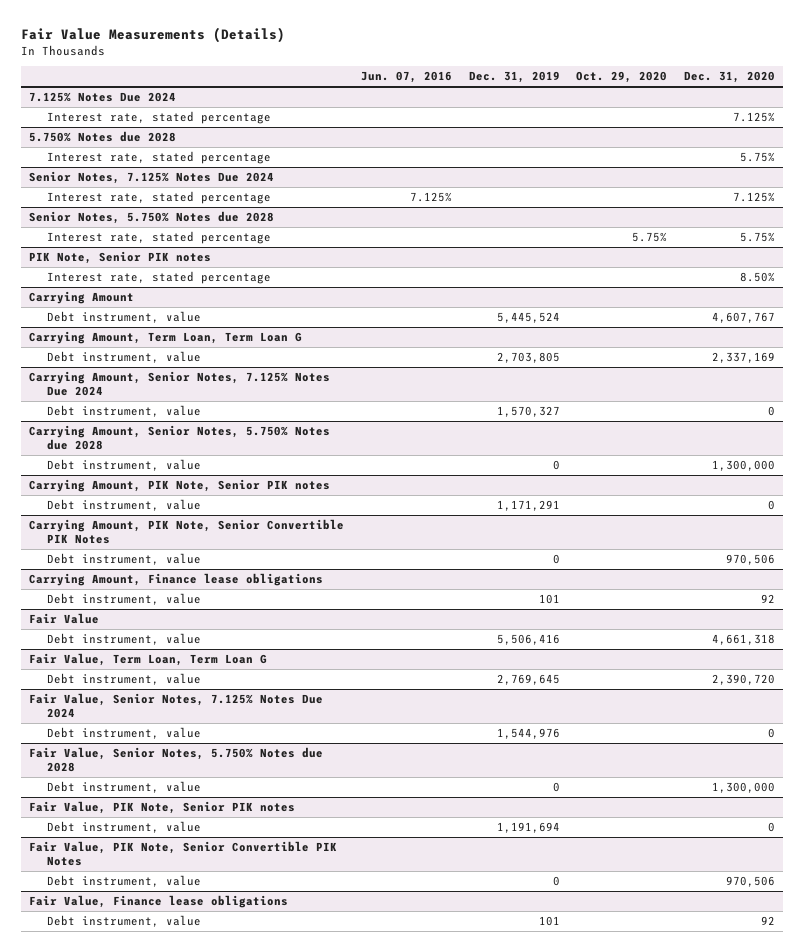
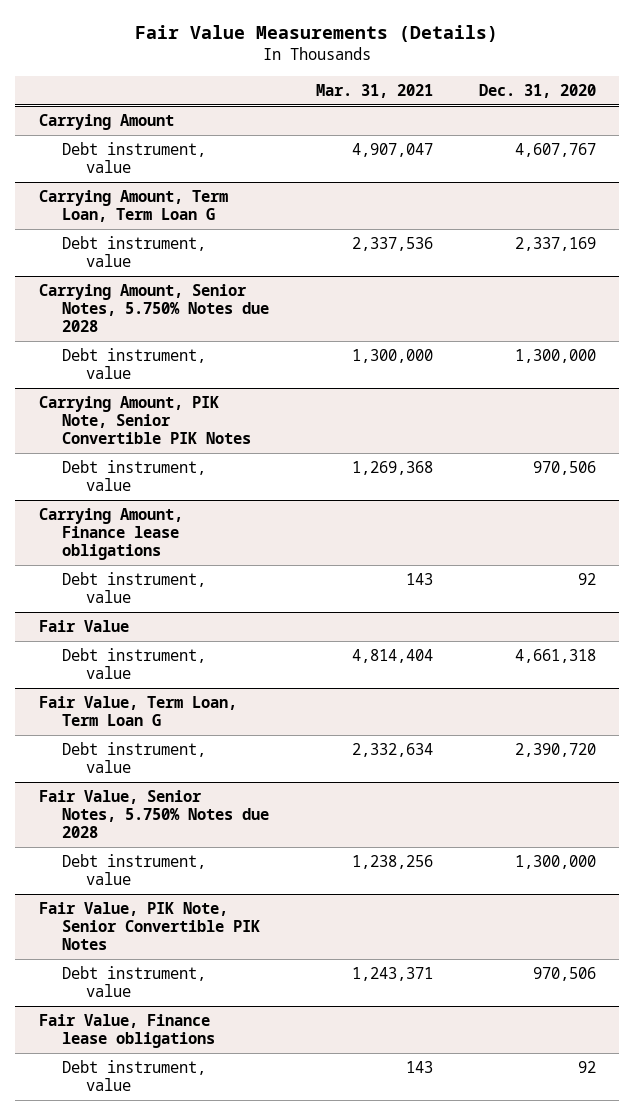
[360,71,452,84] Jun. 07, 2016 -> none
[468,71,560,84] Dec. 31, 2019 -> none
[576,71,668,84] Oct. 29, 2020 -> none
none -> [315,83,433,98] Mar. 31, 2021
[29,92,177,103] 7.125% Notes Due 2024 -> none
[47,111,272,125] Interest rate, stated percentage -> none
[29,131,177,143] 5.750% Notes due 2028 -> none
[47,151,272,165] Interest rate, stated percentage -> none
[29,171,275,185] Senior Notes, 7.125% Notes Due 2024 -> none
[47,191,272,205] Interest rate, stated percentage -> none
[29,211,275,225] Senior Notes, 5.750% Notes due 2028 -> none
[47,231,272,245] Interest rate, stated percentage -> none
[29,251,212,265] PIK Note, Senior PIK notes -> none
[47,271,272,285] Interest rate, stated percentage -> none
[29,371,331,396] Carrying Amount, Senior Notes, 7.125% Notes Due 2024 -> none
[47,405,202,418] Debt instrument, value -> none
[29,479,331,493] Carrying Amount, PIK Note, Senior PIK notes -> none
[47,499,202,512] Debt instrument, value -> none
[29,693,324,718] Fair Value, Senior Notes, 7.125% Notes Due 2024 -> none
[47,727,202,740] Debt instrument, value -> none
[29,801,296,815] Fair Value, PIK Note, Senior PIK notes -> none
[47,821,202,834] Debt instrument, value -> none

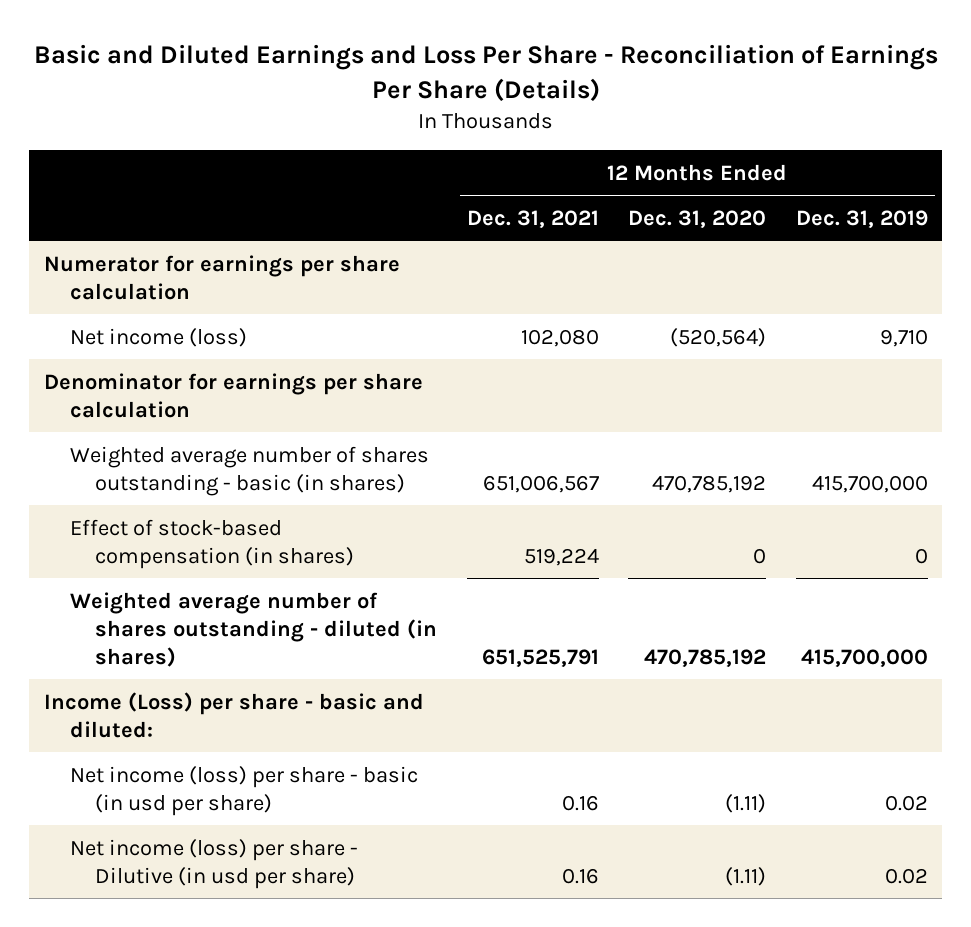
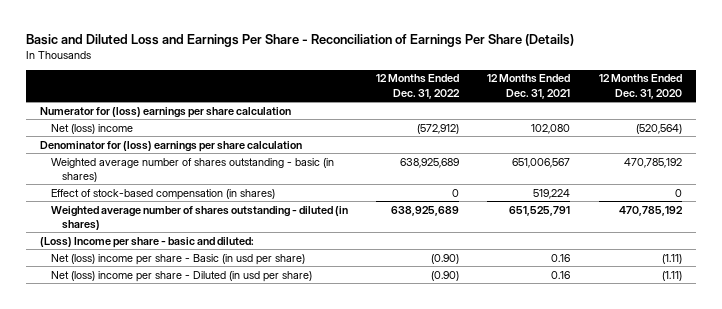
[33,44,938,102] Basic and Diluted Earnings and Loss Per Share - Reconciliation of Earnings Per Share (Details) -> [26,33,575,47] Basic and Diluted Loss and Earnings Per Share - Reconciliation of Earnings Per Share (Details)
[795,209,928,228] Dec. 31, 2019 -> none
none -> [376,74,461,99] 12 Months Ended Dec. 31, 2022
[43,254,400,300] Numerator for earnings per share calculation -> [40,106,292,118] Numerator for (loss) earnings per share calculation
[69,327,247,347] Net income (loss) -> [51,123,134,134] Net (loss) income
[43,372,423,418] Denominator for earnings per share calculation -> [40,140,303,152] Denominator for (loss) earnings per share calculation
[43,691,424,738] Income (Loss) per share - basic and diluted: -> [40,236,255,248] (Loss) Income per share - basic and diluted:
[69,765,418,816] Net income (loss) per share - basic (in usd per share) -> [51,253,306,265] Net (loss) income per share - Basic (in usd per share)
[69,838,358,889] Net income (loss) per share - Dilutive (in usd per share) -> [51,270,313,282] Net (loss) income per share - Diluted (in usd per share)

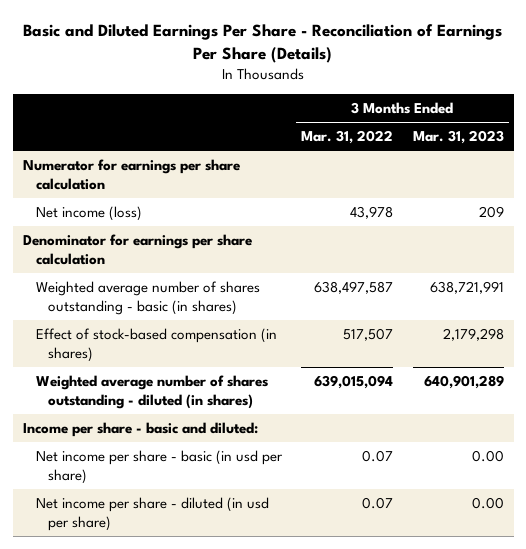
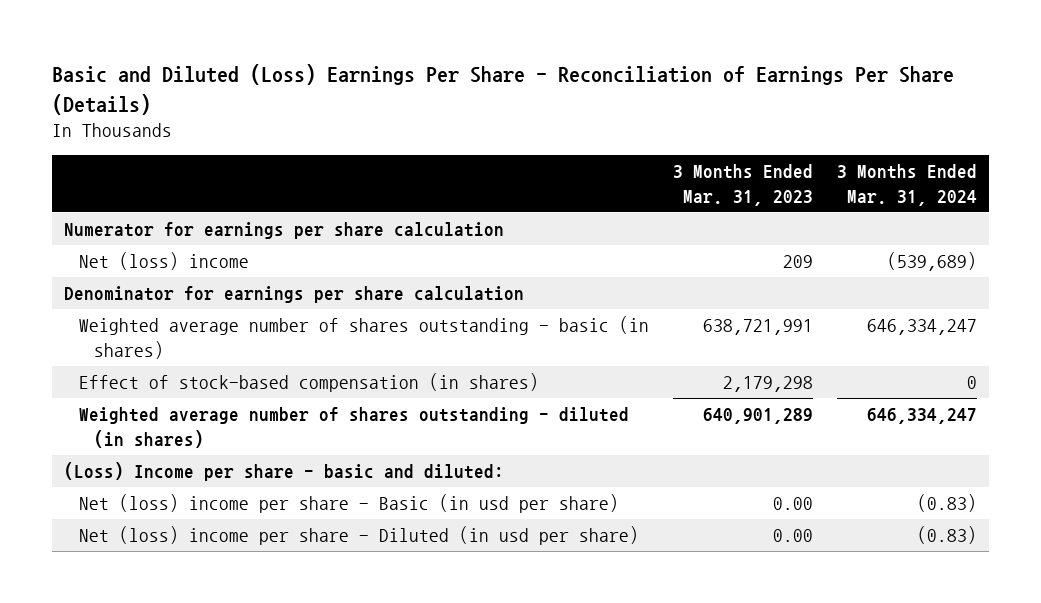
[23,23,503,64] Basic and Diluted Earnings Per Share - Reconciliation of Earnings Per Share (Details) -> [51,64,954,115] Basic and Diluted (Loss) Earnings Per Share - Reconciliation of Earnings Per Share (Details)
[301,130,394,145] Mar. 31, 2022 -> none
none -> [836,164,977,206] 3 Months Ended Mar. 31, 2024
[35,205,142,221] Net income (loss) -> [78,252,249,271] Net (loss) income
[22,421,258,437] Income per share - basic and diluted: -> [63,462,504,482] (Loss) Income per share - basic and diluted:
[35,449,283,485] Net income per share - basic (in usd per share) -> [78,494,619,514] Net (loss) income per share - Basic (in usd per share)
[35,496,269,532] Net income per share - diluted (in usd per share) -> [78,526,639,546] Net (loss) income per share - Diluted (in usd per share)

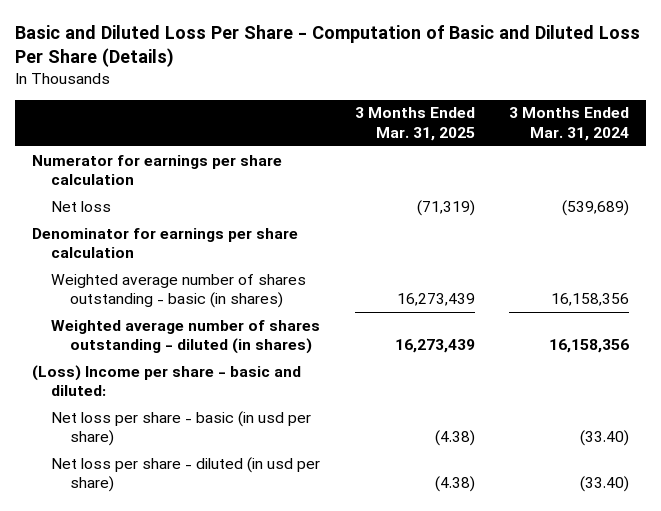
[51,64,954,115] Basic and Diluted (Loss) Earnings Per Share - Reconciliation of Earnings Per Share (Details) -> [15,25,641,68] Basic and Diluted Loss Per Share - Computation of Basic and Diluted Loss Per Share (Details)
[672,164,813,206] 3 Months Ended Mar. 31, 2023 -> none
none -> [354,107,475,141] 3 Months Ended Mar. 31, 2025
[78,252,249,271] Net (loss) income -> [51,200,112,212] Net loss
[78,373,539,393] Effect of stock-based compensation (in shares) -> none
[866,319,977,336] 646,334,247 -> [551,293,630,307] 16,158,356
[866,408,977,425] 646,334,247 -> [549,339,630,354] 16,158,356
[78,494,619,514] Net (loss) income per share - Basic (in usd per share) -> [51,410,312,447] Net loss per share - basic (in usd per share)
[916,494,977,513] (0.83) -> [580,430,630,447] (33.40)
[78,526,639,546] Net (loss) income per share - Diluted (in usd per share) -> [51,456,321,493] Net loss per share - diluted (in usd per share)
[916,526,977,545] (0.83) -> [580,476,630,493] (33.40)

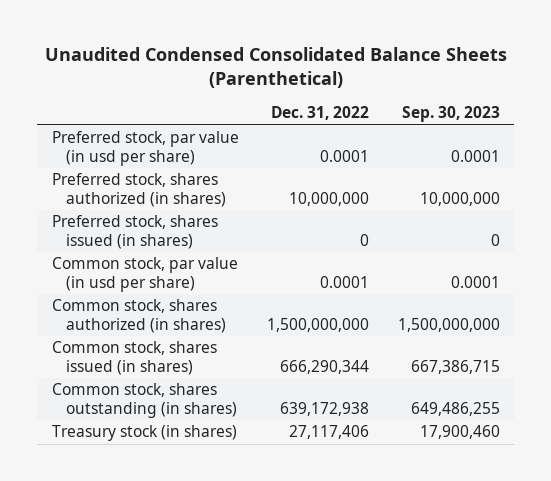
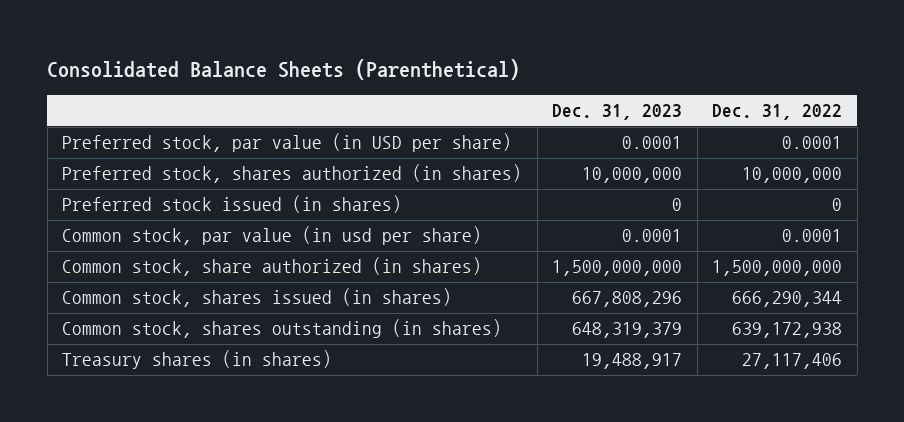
[44,47,507,89] Unaudited Condensed Consolidated Balance Sheets (Parenthetical) -> [47,59,521,81] Consolidated Balance Sheets (Parenthetical)
[401,106,500,123] Sep. 30, 2023 -> none
none -> [552,104,683,121] Dec. 31, 2023
[51,131,239,166] Preferred stock, par value (in usd per share) -> [62,133,513,153] Preferred stock, par value (in USD per share)
[51,215,218,249] Preferred stock, shares issued (in shares) -> [62,195,403,214] Preferred stock issued (in shares)
[51,299,227,333] Common stock, shares authorized (in shares) -> [62,257,483,277] Common stock, share authorized (in shares)
[51,425,237,442] Treasury stock (in shares) -> [62,350,333,370] Treasury shares (in shares)

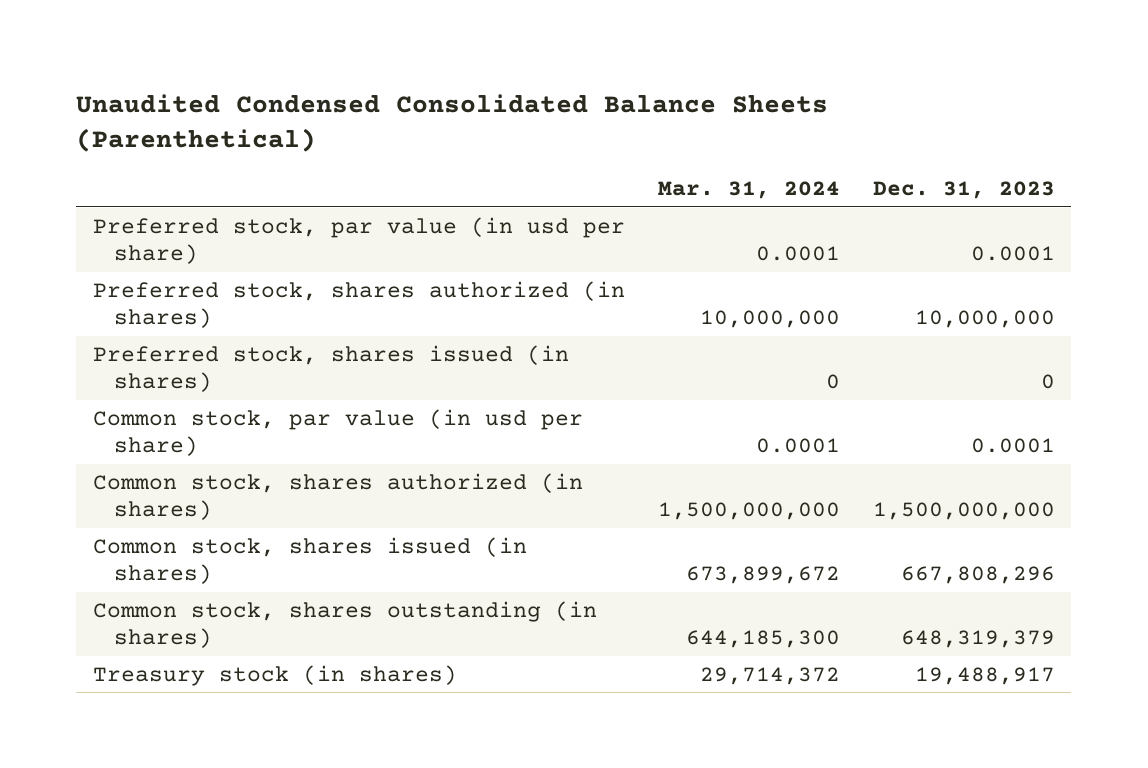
[47,59,521,81] Consolidated Balance Sheets (Parenthetical) -> [76,93,829,153] Unaudited Condensed Consolidated Balance Sheets (Parenthetical)
[712,104,843,121] Dec. 31, 2022 -> none
none -> [657,181,840,200] Mar. 31, 2024
[62,133,513,153] Preferred stock, par value (in USD per share) -> [92,216,625,264] Preferred stock, par value (in usd per share)
[62,195,403,214] Preferred stock issued (in shares) -> [92,344,569,392] Preferred stock, shares issued (in shares)
[62,257,483,277] Common stock, share authorized (in shares) -> [92,472,583,520] Common stock, shares authorized (in shares)
[62,350,333,370] Treasury shares (in shares) -> [92,664,457,686] Treasury stock (in shares)

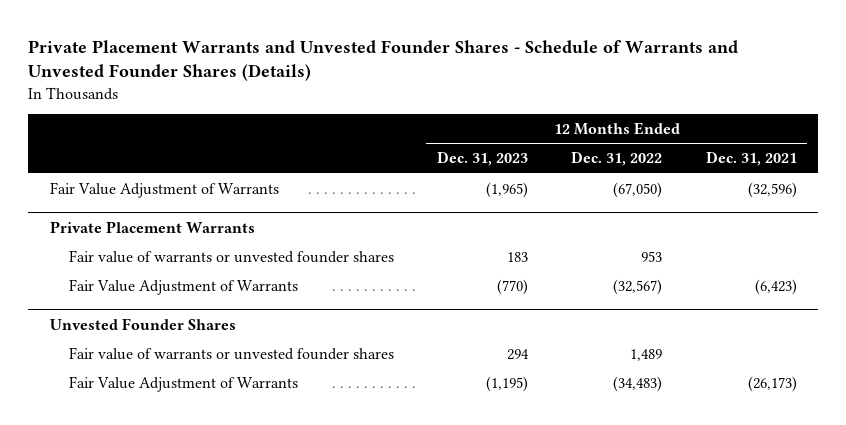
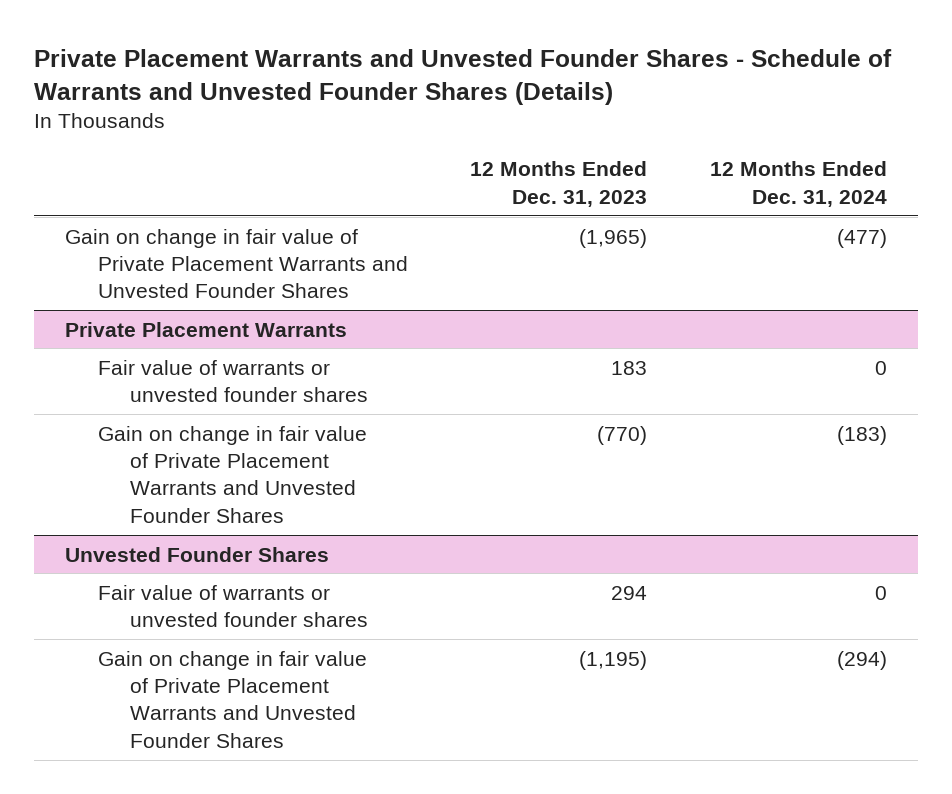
[571,151,663,167] Dec. 31, 2022 -> none
[705,151,797,167] Dec. 31, 2021 -> none
none -> [709,161,887,207] 12 Months Ended Dec. 31, 2024
[49,181,279,198] Fair Value Adjustment of Warrants -> [65,228,408,299] Gain on change in fair value of Private Placement Warrants and Unvested Founder Shares
[68,278,298,295] Fair Value Adjustment of Warrants -> [97,425,367,523] Gain on change in fair value of Private Placement Warrants and Unvested Founder Shares
[68,375,298,392] Fair Value Adjustment of Warrants -> [97,650,367,748] Gain on change in fair value of Private Placement Warrants and Unvested Founder Shares

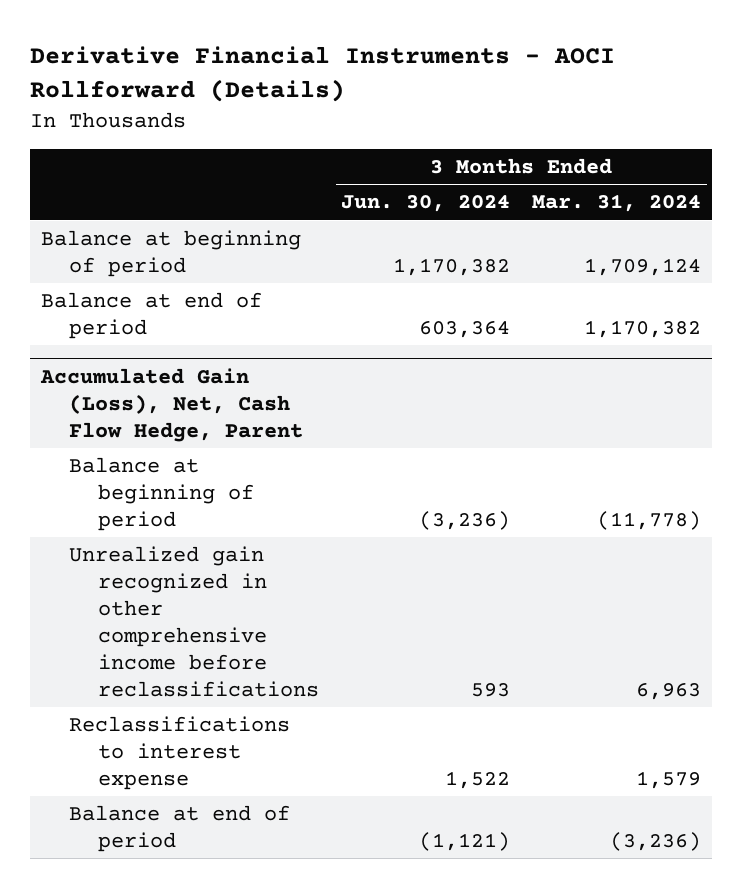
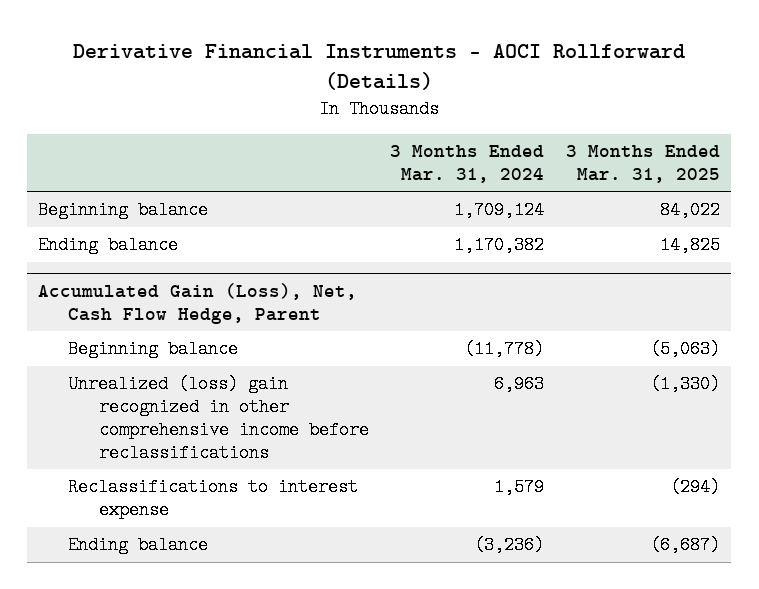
[341,195,511,213] Jun. 30, 2024 -> none
none -> [566,144,721,183] 3 Months Ended Mar. 31, 2025
[40,230,301,278] Balance at beginning of period -> [38,201,209,220] Beginning balance
[40,292,262,340] Balance at end of period -> [38,236,179,255] Ending balance
[69,457,255,532] Balance at beginning of period -> [68,340,239,359] Beginning balance
[69,546,320,697] Unrealized gain recognized in other comprehensive income before reclassifications -> [68,375,369,462] Unrealized (loss) gain recognized in other comprehensive income before reclassifications
[69,805,291,853] Balance at end of period -> [68,536,209,555] Ending balance

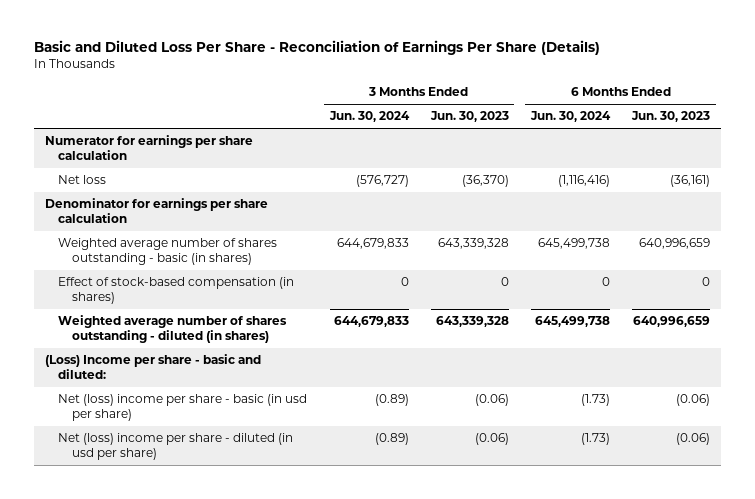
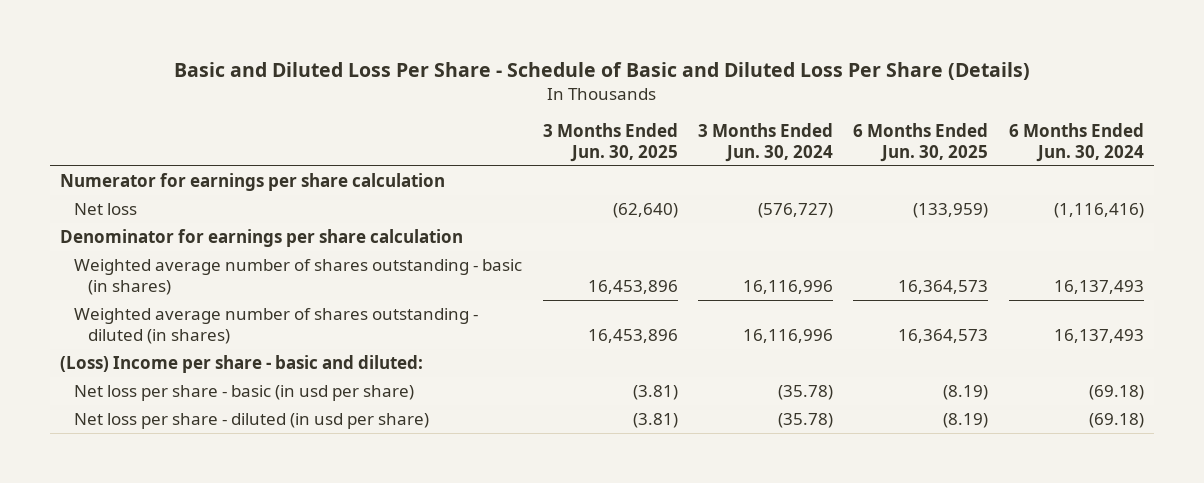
[33,40,600,56] Basic and Diluted Loss Per Share - Reconciliation of Earnings Per Share (Details) -> [174,61,1031,80] Basic and Diluted Loss Per Share - Schedule of Basic and Diluted Loss Per Share (Details)
[429,111,509,123] Jun. 30, 2023 -> none
[631,111,711,123] Jun. 30, 2023 -> none
none -> [542,123,678,162] 3 Months Ended Jun. 30, 2025
none -> [853,123,989,162] 6 Months Ended Jun. 30, 2025
[58,277,295,305] Effect of stock-based compensation (in shares) -> none
[336,238,409,250] 644,679,833 -> [743,279,834,294] 16,116,996
[537,238,610,250] 645,499,738 -> [1053,279,1144,294] 16,137,493
[333,316,409,328] 644,679,833 -> [743,328,834,343] 16,116,996
[534,316,610,328] 645,499,738 -> [1053,328,1144,343] 16,137,493
[58,394,308,422] Net (loss) income per share - basic (in usd per share) -> [74,385,415,402] Net loss per share - basic (in usd per share)
[374,394,409,407] (0.89) -> [778,385,834,401] (35.78)
[580,394,610,407] (1.73) -> [1088,385,1144,401] (69.18)
[58,433,294,461] Net (loss) income per share - diluted (in usd per share) -> [74,413,430,430] Net loss per share - diluted (in usd per share)
[374,433,409,446] (0.89) -> [778,413,834,429] (35.78)
[580,433,610,446] (1.73) -> [1088,413,1144,429] (69.18)

